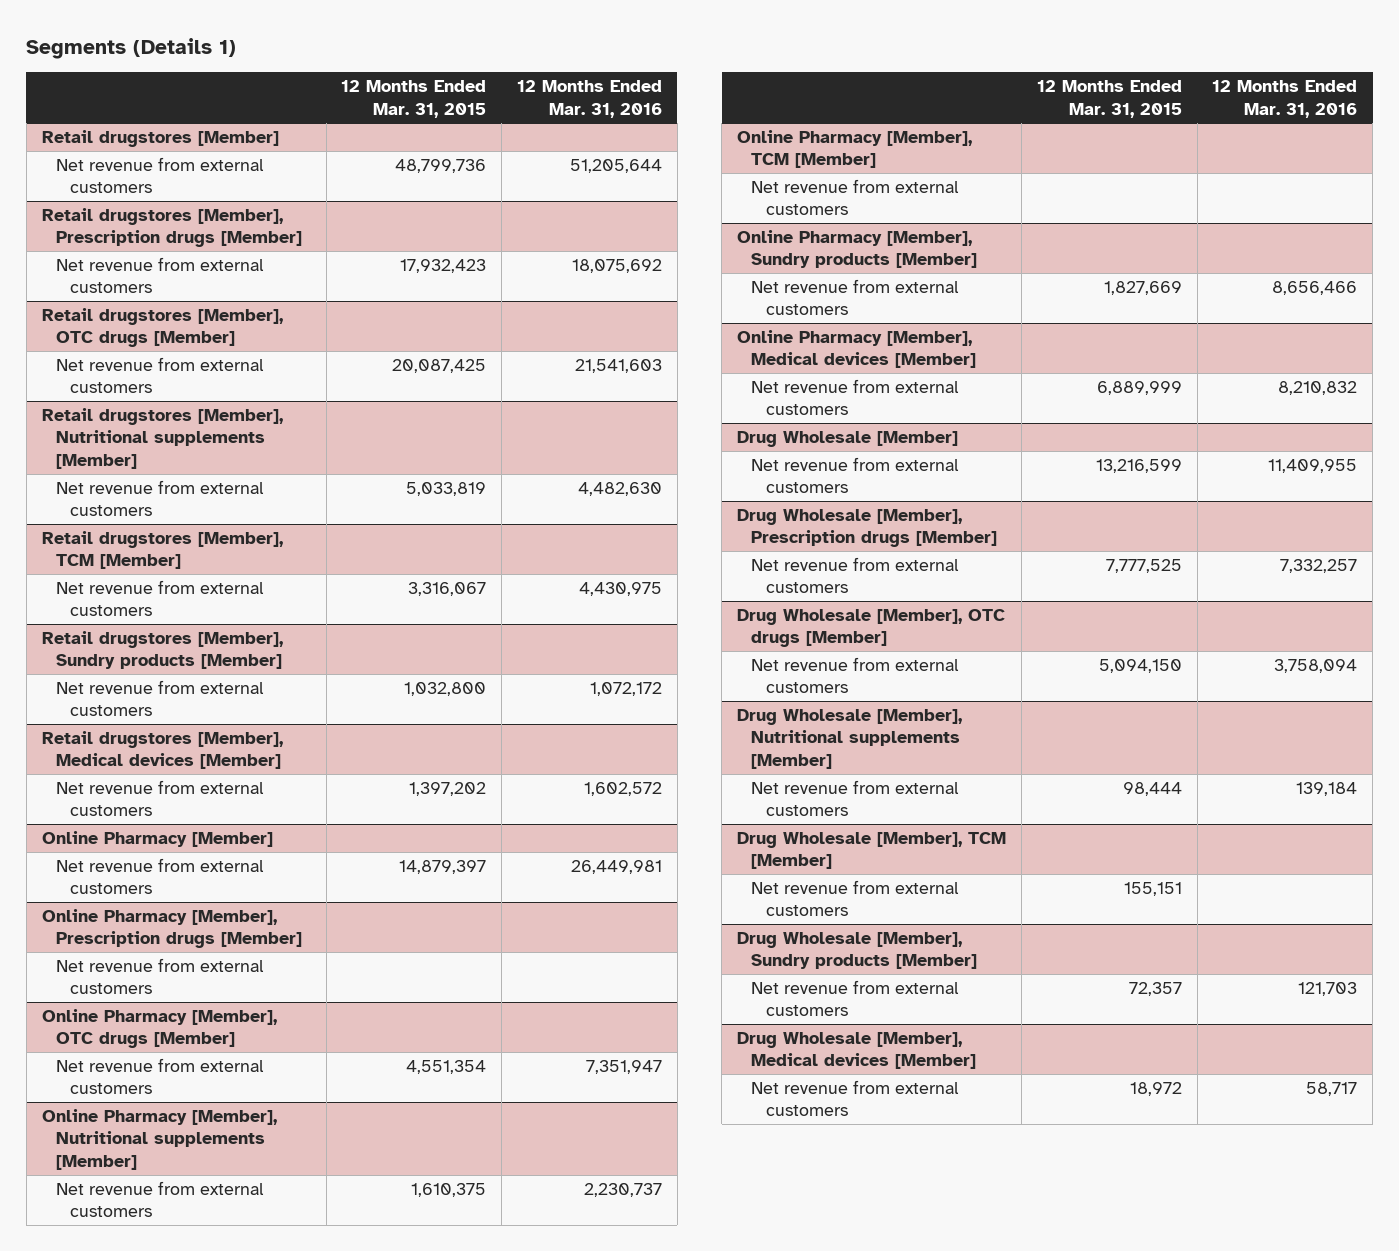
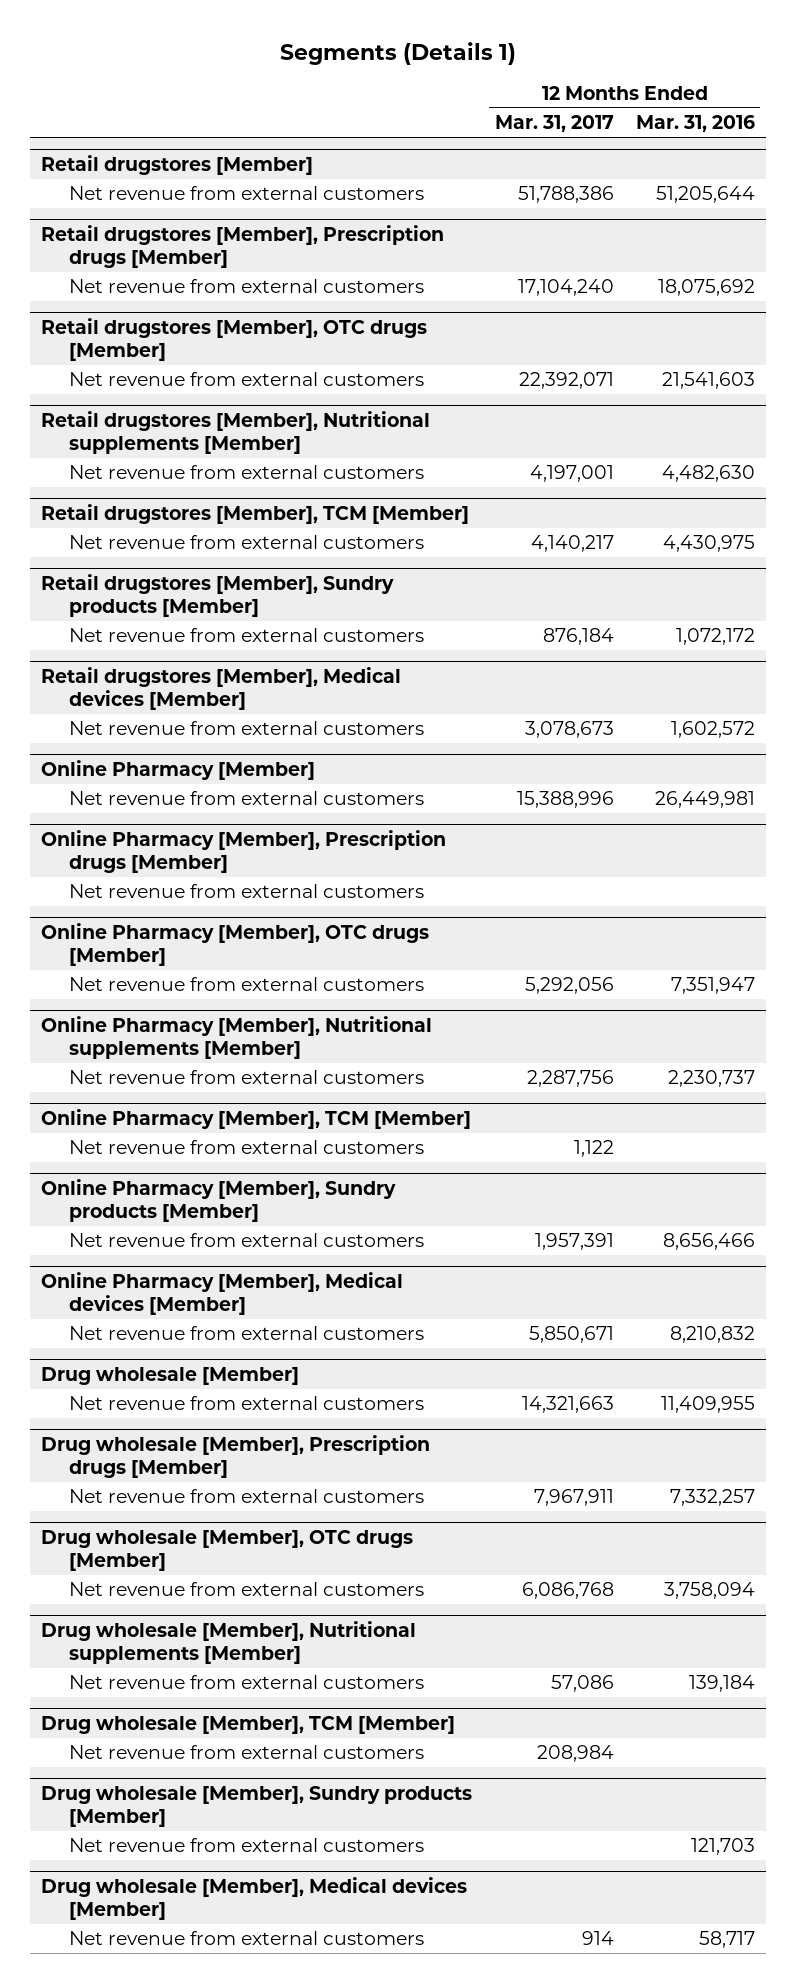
[341,79,487,118] 12 Months Ended Mar. 31, 2015 -> none
none -> [494,115,614,133] Mar. 31, 2017
[737,430,959,447] Drug Wholesale [Member] -> [41,1366,300,1385] Drug wholesale [Member]
[737,508,998,548] Drug Wholesale [Member], Prescription drugs [Member] -> [41,1434,431,1478] Drug wholesale [Member], Prescription drugs [Member]
[737,608,1006,648] Drug Wholesale [Member], OTC drugs [Member] -> [41,1529,414,1571] Drug wholesale [Member], OTC drugs [Member]
[737,708,963,770] Drug Wholesale [Member], Nutritional supplements [Member] -> [41,1620,417,1664] Drug wholesale [Member], Nutritional supplements [Member]
[737,831,1007,870] Drug Wholesale [Member], TCM [Member] -> [41,1715,456,1734] Drug wholesale [Member], TCM [Member]
[737,931,978,970] Drug Wholesale [Member], Sundry products [Member] -> [41,1785,473,1827] Drug wholesale [Member], Sundry products [Member]
[737,1031,977,1070] Drug Wholesale [Member], Medical devices [Member] -> [41,1876,468,1920] Drug wholesale [Member], Medical devices [Member]

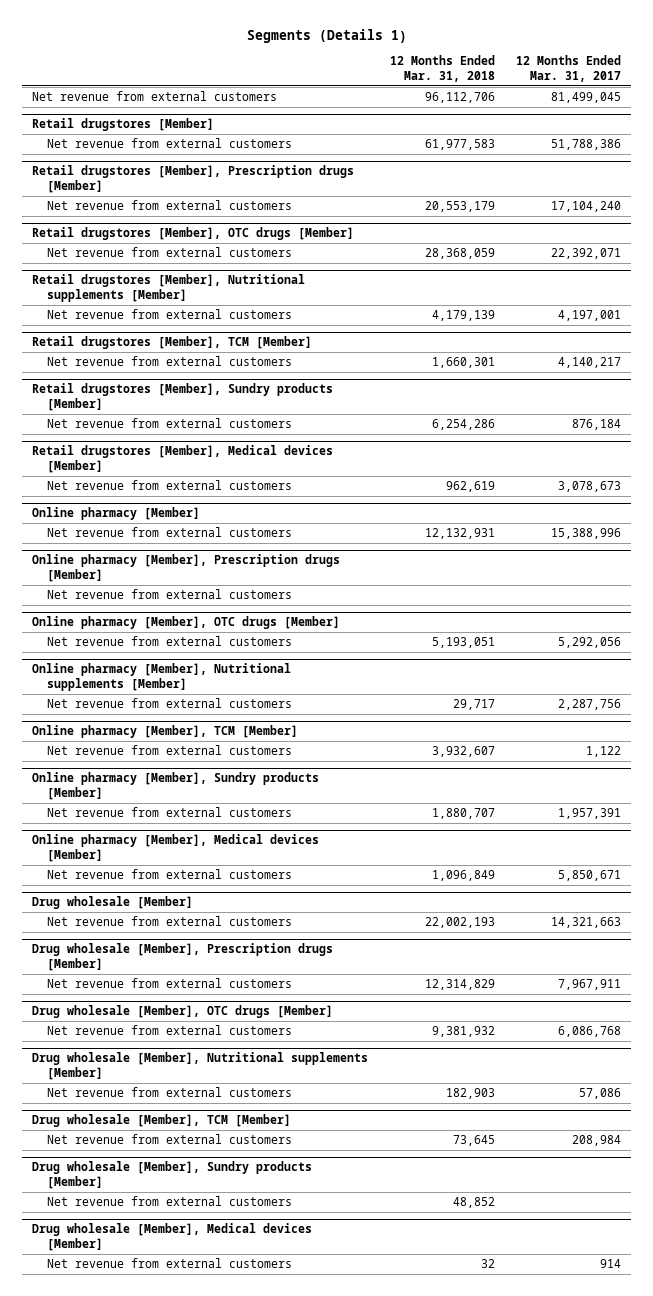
[635,115,755,133] Mar. 31, 2016 -> none
none -> [389,55,495,82] 12 Months Ended Mar. 31, 2018
none -> [32,90,278,101] Net revenue from external customers
[41,759,316,780] Online Pharmacy [Member] -> [32,507,201,521] Online pharmacy [Member]
[41,829,447,873] Online Pharmacy [Member], Prescription drugs [Member] -> [32,554,341,583] Online pharmacy [Member], Prescription drugs [Member]
[41,922,430,966] Online Pharmacy [Member], OTC drugs [Member] -> [32,616,341,630] Online pharmacy [Member], OTC drugs [Member]
[41,1015,433,1059] Online Pharmacy [Member], Nutritional supplements [Member] -> [32,663,292,692] Online pharmacy [Member], Nutritional supplements [Member]
[41,1108,472,1129] Online Pharmacy [Member], TCM [Member] -> [32,725,299,739] Online pharmacy [Member], TCM [Member]
[41,1178,397,1222] Online Pharmacy [Member], Sundry products [Member] -> [32,772,320,801] Online pharmacy [Member], Sundry products [Member]
[41,1271,404,1315] Online Pharmacy [Member], Medical devices [Member] -> [32,834,320,863] Online pharmacy [Member], Medical devices [Member]

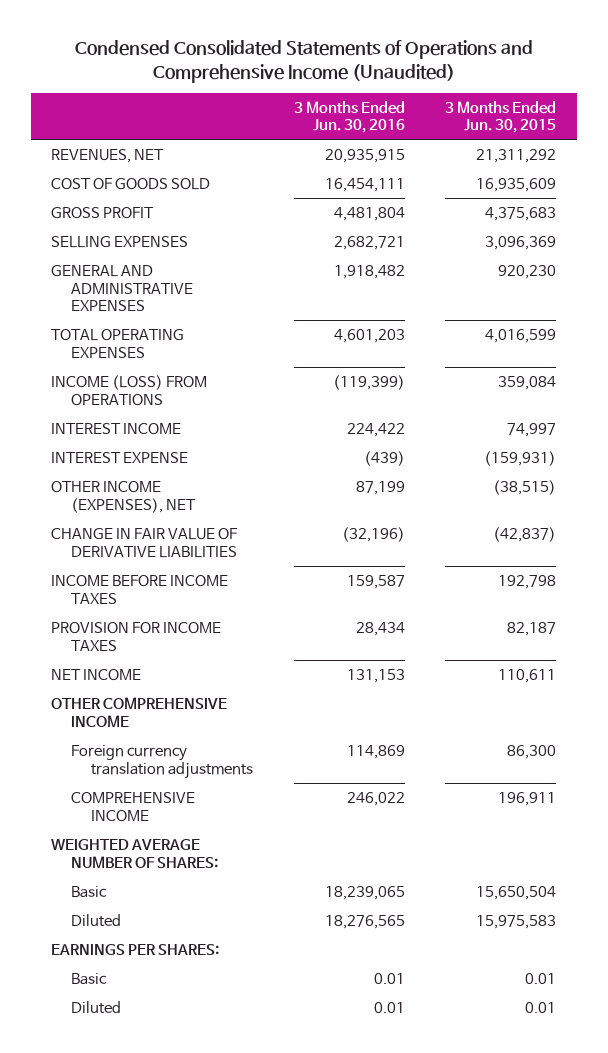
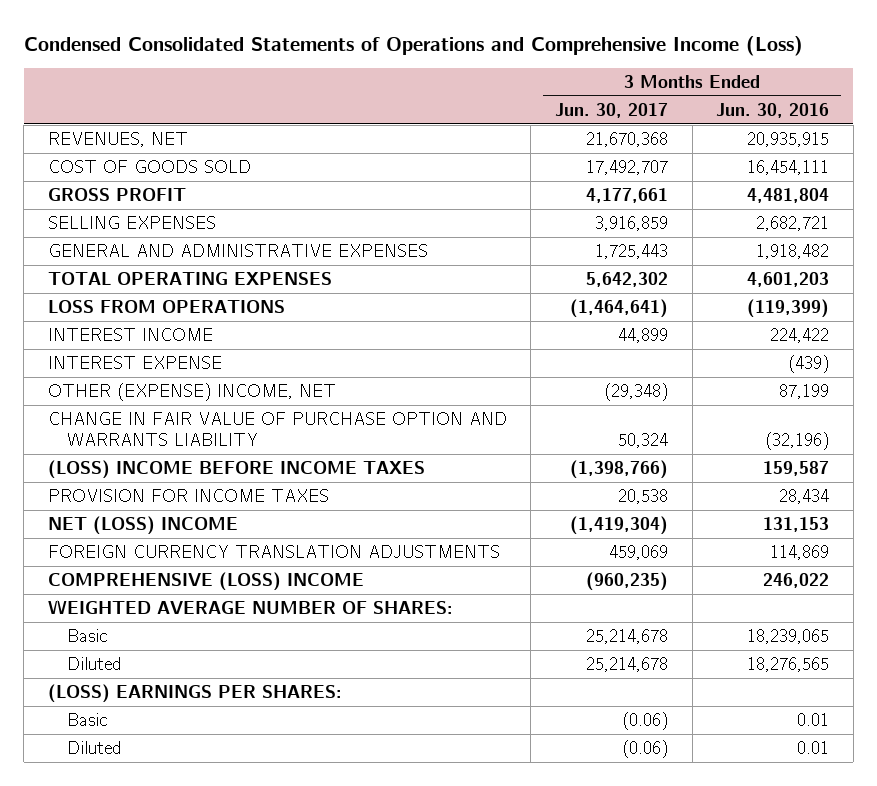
[74,40,533,83] Condensed Consolidated Statements of Operations and Comprehensive Income (Unaudited) -> [23,35,803,56] Condensed Consolidated Statements of Operations and Comprehensive Income (Loss)
[445,100,557,134] 3 Months Ended Jun. 30, 2015 -> none
none -> [554,102,668,118] Jun. 30, 2017
[51,375,208,406] INCOME (LOSS) FROM OPERATIONS -> [47,299,285,313] LOSS FROM OPERATIONS
[51,481,196,513] OTHER INCOME (EXPENSES), NET -> [47,382,336,401] OTHER (EXPENSE) INCOME, NET
[51,528,238,558] CHANGE IN FAIR VALUE OF DERIVATIVE LIABILITIES -> [47,411,507,446] CHANGE IN FAIR VALUE OF PURCHASE OPTION AND WARRANTS LIABILITY
[51,575,229,604] INCOME BEFORE INCOME TAXES -> [47,459,425,479] (LOSS) INCOME BEFORE INCOME TAXES
[51,697,228,727] OTHER COMPREHENSIVE INCOME -> none
[51,669,142,682] NET INCOME -> [47,515,238,535] NET (LOSS) INCOME
[70,745,253,779] Foreign currency translation adjustments -> [47,544,500,558] FOREIGN CURRENCY TRANSLATION ADJUSTMENTS
[70,792,195,822] COMPREHENSIVE INCOME -> [47,571,364,591] COMPREHENSIVE (LOSS) INCOME
[51,944,220,956] EARNINGS PER SHARES: -> [47,683,342,703] (LOSS) EARNINGS PER SHARES:

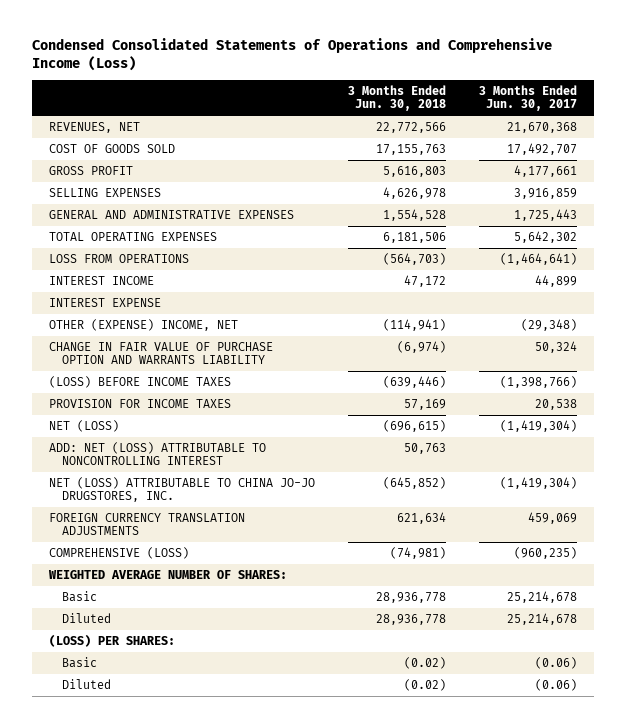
[716,102,830,118] Jun. 30, 2016 -> none
none -> [348,84,447,112] 3 Months Ended Jun. 30, 2018
[47,459,425,479] (LOSS) INCOME BEFORE INCOME TAXES -> [48,375,231,388] (LOSS) BEFORE INCOME TAXES
[47,515,238,535] NET (LOSS) INCOME -> [48,419,119,432] NET (LOSS)
none -> [48,441,266,466] ADD: NET (LOSS) ATTRIBUTABLE TO NONCONTROLLING INTEREST
none -> [48,476,315,503] NET (LOSS) ATTRIBUTABLE TO CHINA JO-JO DRUGSTORES, INC.
[47,571,364,591] COMPREHENSIVE (LOSS) INCOME -> [48,546,189,559] COMPREHENSIVE (LOSS)
[47,683,342,703] (LOSS) EARNINGS PER SHARES: -> [48,633,175,647] (LOSS) PER SHARES:

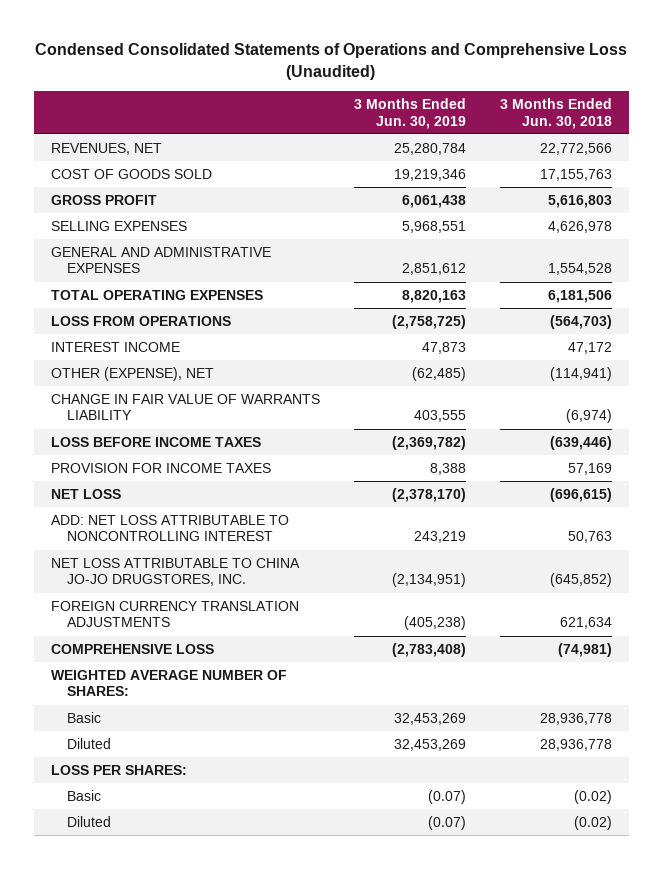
[32,38,553,72] Condensed Consolidated Statements of Operations and Comprehensive Income (Loss) -> [35,43,628,81] Condensed Consolidated Statements of Operations and Comprehensive Loss (Unaudited)
[479,84,578,112] 3 Months Ended Jun. 30, 2017 -> none
none -> [353,97,466,129] 3 Months Ended Jun. 30, 2019
[48,297,161,307] INTEREST EXPENSE -> none
[48,318,238,331] OTHER (EXPENSE) INCOME, NET -> [50,366,214,381] OTHER (EXPENSE), NET
[48,341,273,365] CHANGE IN FAIR VALUE OF PURCHASE OPTION AND WARRANTS LIABILITY -> [50,393,320,421] CHANGE IN FAIR VALUE OF WARRANTS LIABILITY
[48,375,231,388] (LOSS) BEFORE INCOME TAXES -> [50,436,261,447] LOSS BEFORE INCOME TAXES
[48,419,119,432] NET (LOSS) -> [50,488,121,499] NET LOSS
[48,441,266,466] ADD: NET (LOSS) ATTRIBUTABLE TO NONCONTROLLING INTEREST -> [50,514,289,542] ADD: NET LOSS ATTRIBUTABLE TO NONCONTROLLING INTEREST
[48,476,315,503] NET (LOSS) ATTRIBUTABLE TO CHINA JO-JO DRUGSTORES, INC. -> [50,557,300,587] NET LOSS ATTRIBUTABLE TO CHINA JO-JO DRUGSTORES, INC.
[48,546,189,559] COMPREHENSIVE (LOSS) -> [50,643,214,654] COMPREHENSIVE LOSS
[48,633,175,647] (LOSS) PER SHARES: -> [50,764,187,775] LOSS PER SHARES:

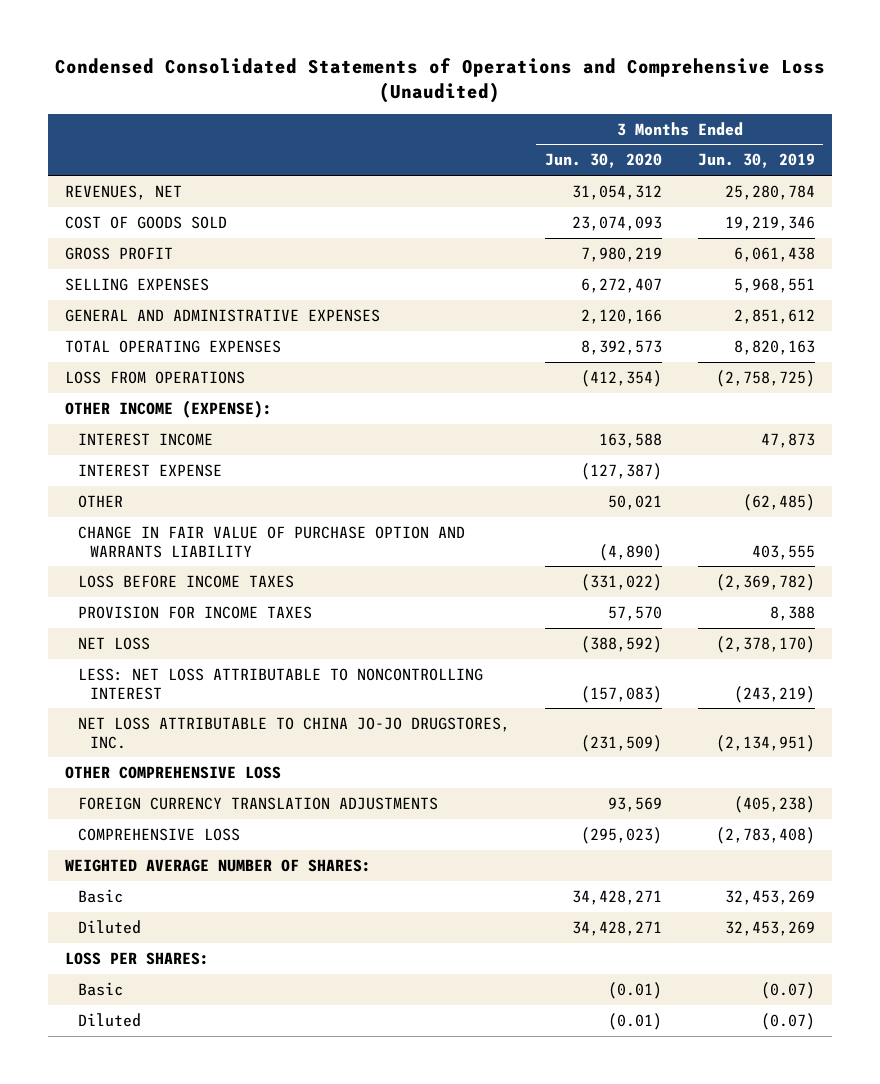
[499,97,612,129] 3 Months Ended Jun. 30, 2018 -> none
none -> [545,153,663,169] Jun. 30, 2020
none -> [65,399,273,418] OTHER INCOME (EXPENSE):
none -> [77,463,222,477] INTEREST EXPENSE
[50,366,214,381] OTHER (EXPENSE), NET -> [77,494,123,508] OTHER
[50,393,320,421] CHANGE IN FAIR VALUE OF WARRANTS LIABILITY -> [77,525,465,558] CHANGE IN FAIR VALUE OF PURCHASE OPTION AND WARRANTS LIABILITY
[50,514,289,542] ADD: NET LOSS ATTRIBUTABLE TO NONCONTROLLING INTEREST -> [77,667,483,700] LESS: NET LOSS ATTRIBUTABLE TO NONCONTROLLING INTEREST
[413,531,466,544] 243,219 -> [733,685,815,703] (243,219)
none -> [65,765,282,779] OTHER COMPREHENSIVE LOSS

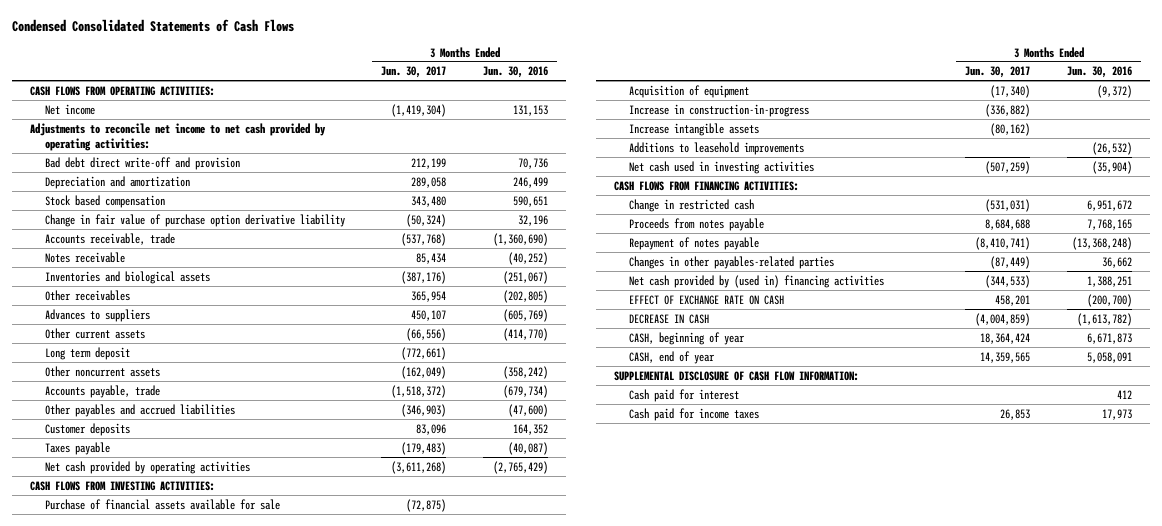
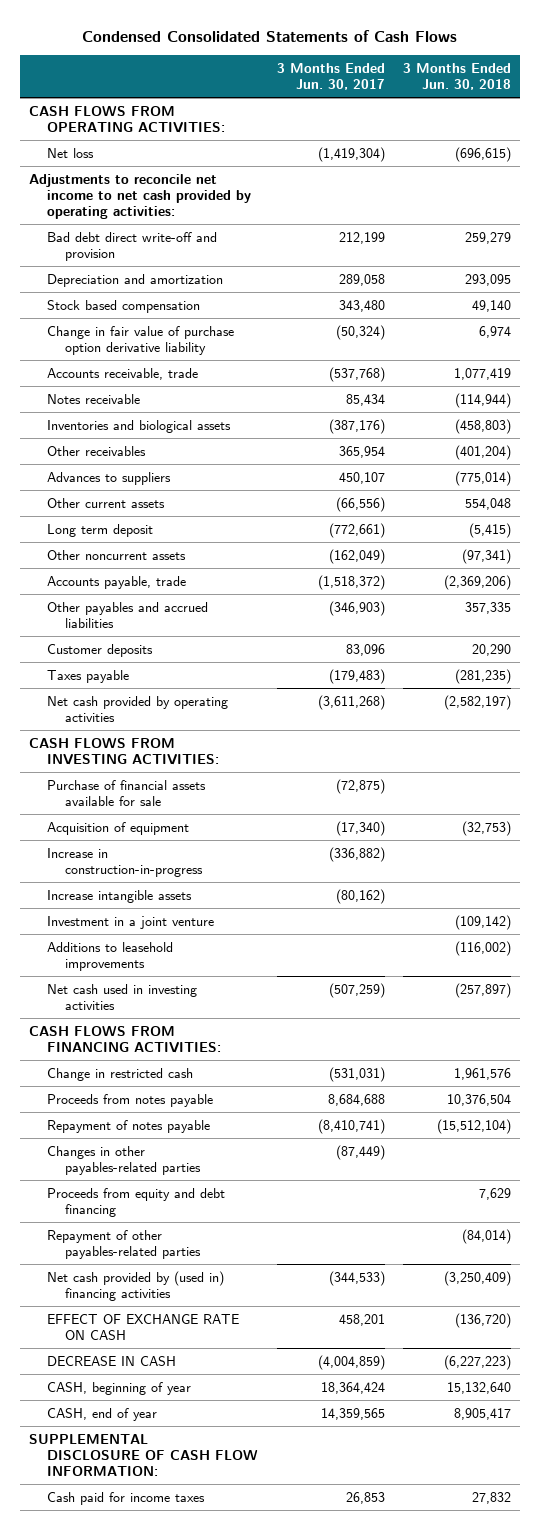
[482,66,548,79] Jun. 30, 2016 -> none
none -> [402,63,511,91] 3 Months Ended Jun. 30, 2018
[44,103,95,115] Net income -> [47,147,95,158] Net loss
none -> [47,915,215,929] Investment in a joint venture
none -> [47,1187,226,1217] Proceeds from equity and debt financing
none -> [47,1229,201,1259] Repayment of other payables-related parties
[629,388,740,402] Cash paid for interest -> none

